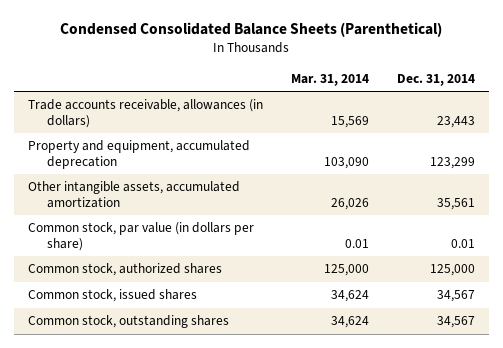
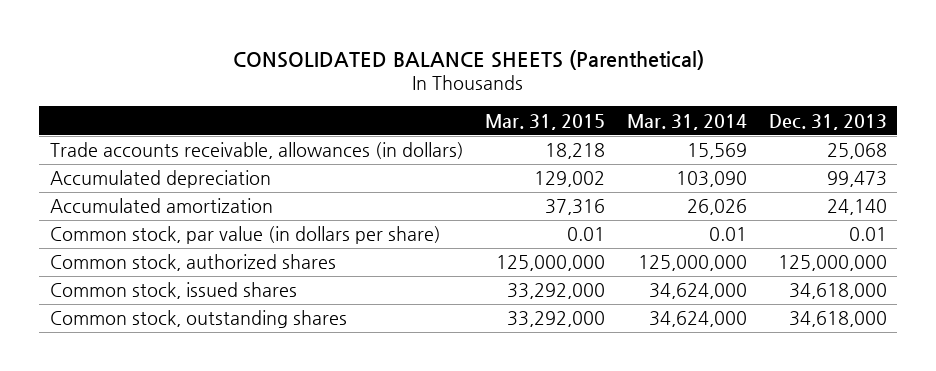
[60,22,443,38] Condensed Consolidated Balance Sheets (Parenthetical) -> [233,49,705,70] CONSOLIDATED BALANCE SHEETS (Parenthetical)
[396,73,475,86] Dec. 31, 2014 -> none
none -> [485,113,606,130] Mar. 31, 2015
none -> [768,113,887,130] Dec. 31, 2013
[27,140,250,169] Property and equipment, accumulated deprecation -> [49,170,271,189] Accumulated depreciation
[27,181,240,208] Other intangible assets, accumulated amortization -> [49,198,273,214] Accumulated amortization
[323,264,369,277] 125,000 -> [637,255,747,272] 125,000,000
[330,290,369,303] 34,624 -> [648,283,747,300] 34,624,000
[330,316,369,329] 34,624 -> [648,311,747,328] 34,624,000

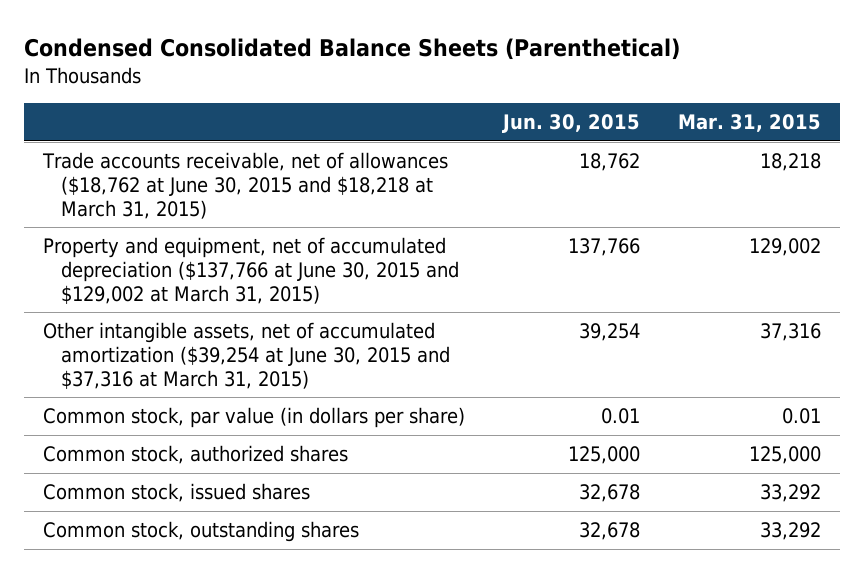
[233,49,705,70] CONSOLIDATED BALANCE SHEETS (Parenthetical) -> [24,37,681,60] Condensed Consolidated Balance Sheets (Parenthetical)
[626,113,747,130] Mar. 31, 2014 -> none
[768,113,887,130] Dec. 31, 2013 -> none
none -> [502,114,641,134] Jun. 30, 2015
[49,142,464,160] Trade accounts receivable, allowances (in dollars) -> [42,152,449,219] Trade accounts receivable, net of allowances ($18,762 at June 30, 2015 and $18,218 at March 31, 2015)
[49,170,271,189] Accumulated depreciation -> [43,237,460,304] Property and equipment, net of accumulated depreciation ($137,766 at June 30, 2015 and $129,002 at March 31, 2015)
[49,198,273,214] Accumulated amortization -> [43,322,451,389] Other intangible assets, net of accumulated amortization ($39,254 at June 30, 2015 and $37,316 at March 31, 2015)
[496,255,606,272] 125,000,000 -> [749,446,822,465] 125,000
[507,283,606,300] 33,292,000 -> [760,484,822,503] 33,292
[507,311,606,328] 33,292,000 -> [760,522,822,541] 33,292

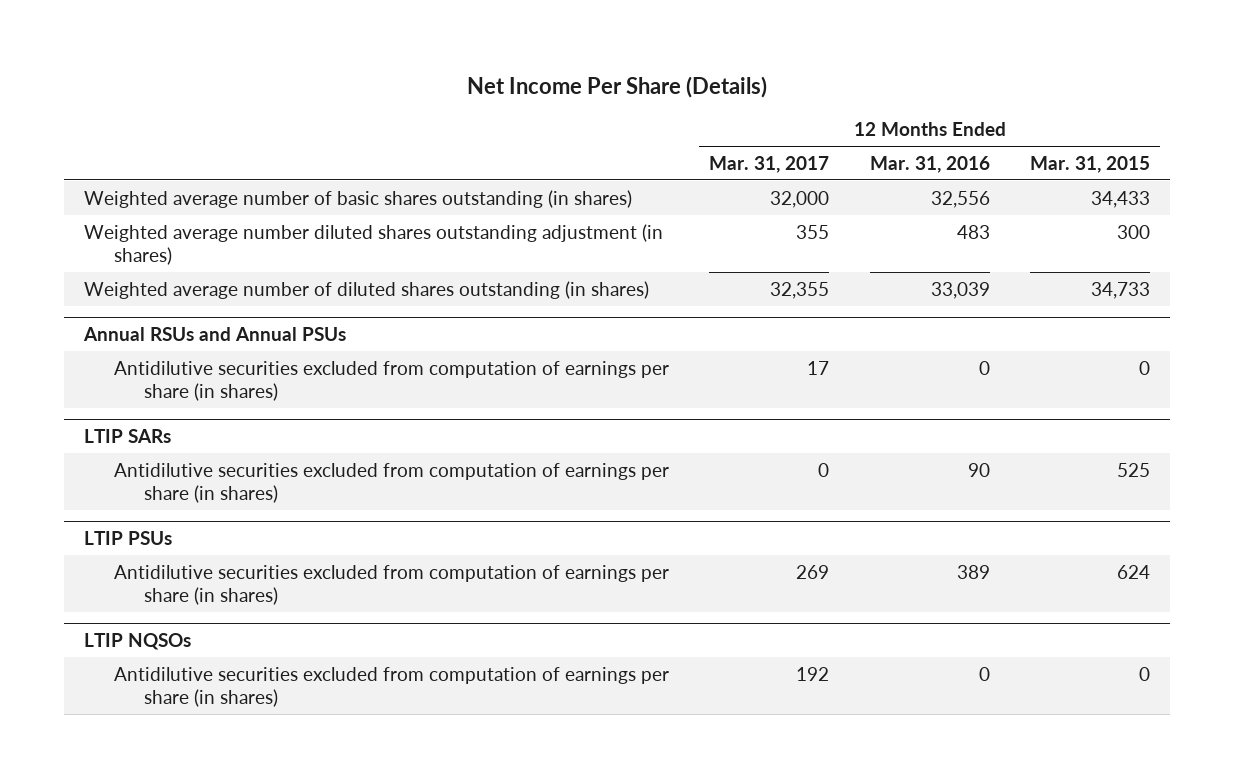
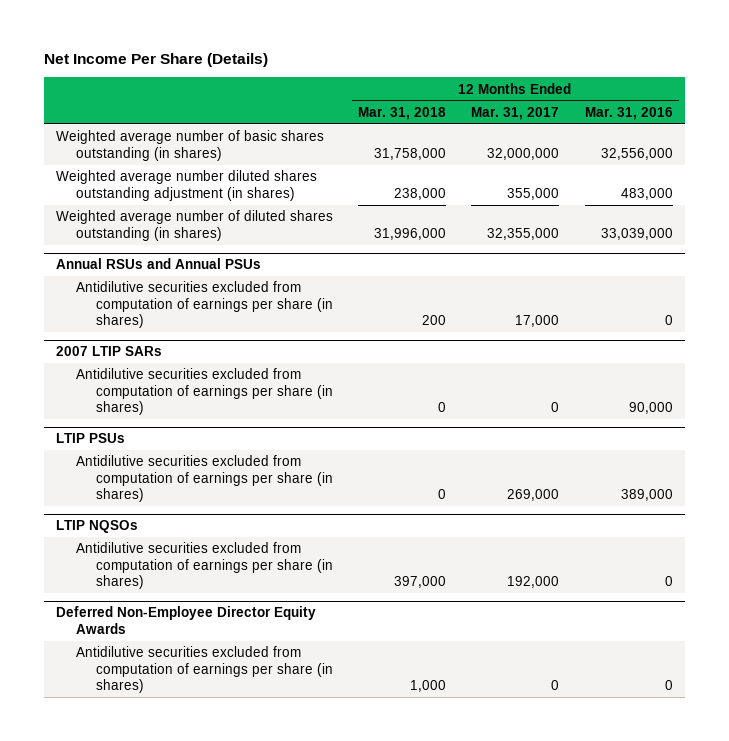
[1029,155,1150,173] Mar. 31, 2015 -> none
none -> [358,106,447,120] Mar. 31, 2018
[770,190,830,208] 32,000 -> [487,147,560,160] 32,000,000
[930,190,990,208] 32,556 -> [600,147,673,160] 32,556,000
[796,224,830,239] 355 -> [507,187,560,200] 355,000
[956,224,990,239] 483 -> [620,187,673,200] 483,000
[770,281,830,299] 32,355 -> [487,227,560,240] 32,355,000
[930,281,990,299] 33,039 -> [600,227,673,240] 33,039,000
[807,360,830,375] 17 -> [515,315,560,328] 17,000
[84,429,172,444] LTIP SARs -> [56,346,163,357] 2007 LTIP SARs
[967,462,990,477] 90 -> [628,402,673,415] 90,000
[796,564,830,579] 269 -> [507,489,560,502] 269,000
[956,564,990,579] 389 -> [620,489,673,502] 389,000
[796,666,830,681] 192 -> [507,576,560,589] 192,000
none -> [56,606,317,635] Deferred Non-Employee Director Equity Awards
none -> [76,646,334,694] Antidilutive securities excluded from computation of earnings per share (in shares)

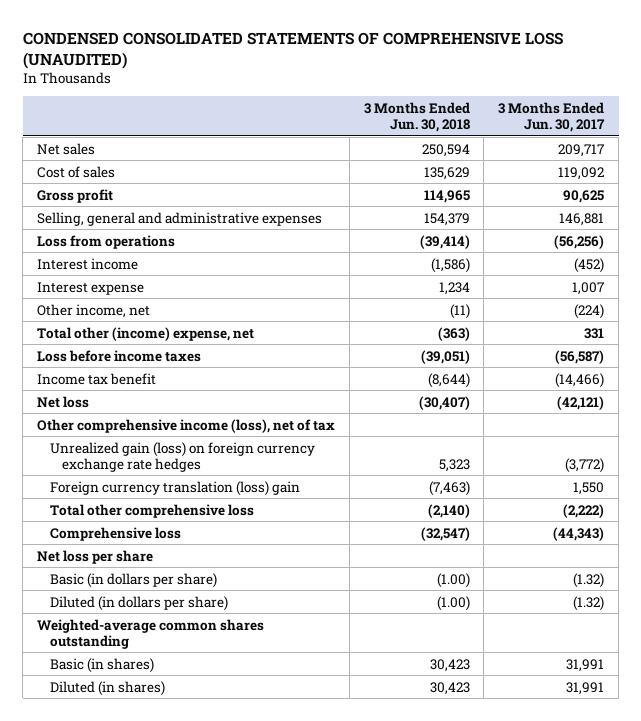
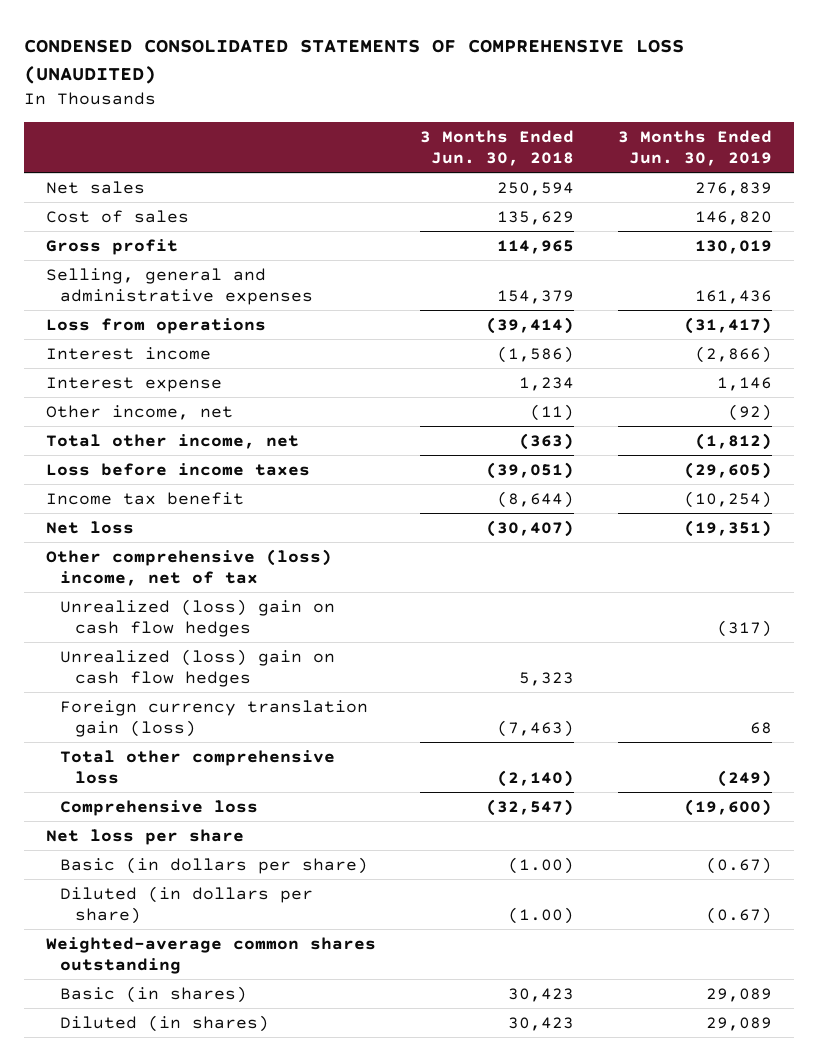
[498,101,606,132] 3 Months Ended Jun. 30, 2017 -> none
none -> [617,129,772,167] 3 Months Ended Jun. 30, 2019
[37,326,255,341] Total other (income) expense, net -> [45,433,299,449] Total other income, net
[37,418,336,433] Other comprehensive income (loss), net of tax -> [45,548,332,587] Other comprehensive (loss) income, net of tax
none -> [60,598,336,638] Unrealized (loss) gain on cash flow hedges
[49,441,315,472] Unrealized gain (loss) on foreign currency exchange rate hedges -> [60,648,336,688] Unrealized (loss) gain on cash flow hedges
[49,480,300,496] Foreign currency translation (loss) gain -> [60,699,369,738] Foreign currency translation gain (loss)

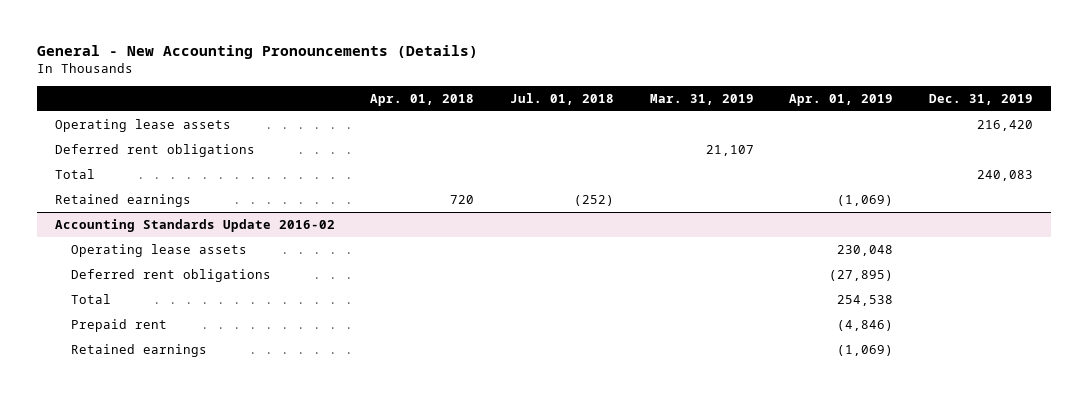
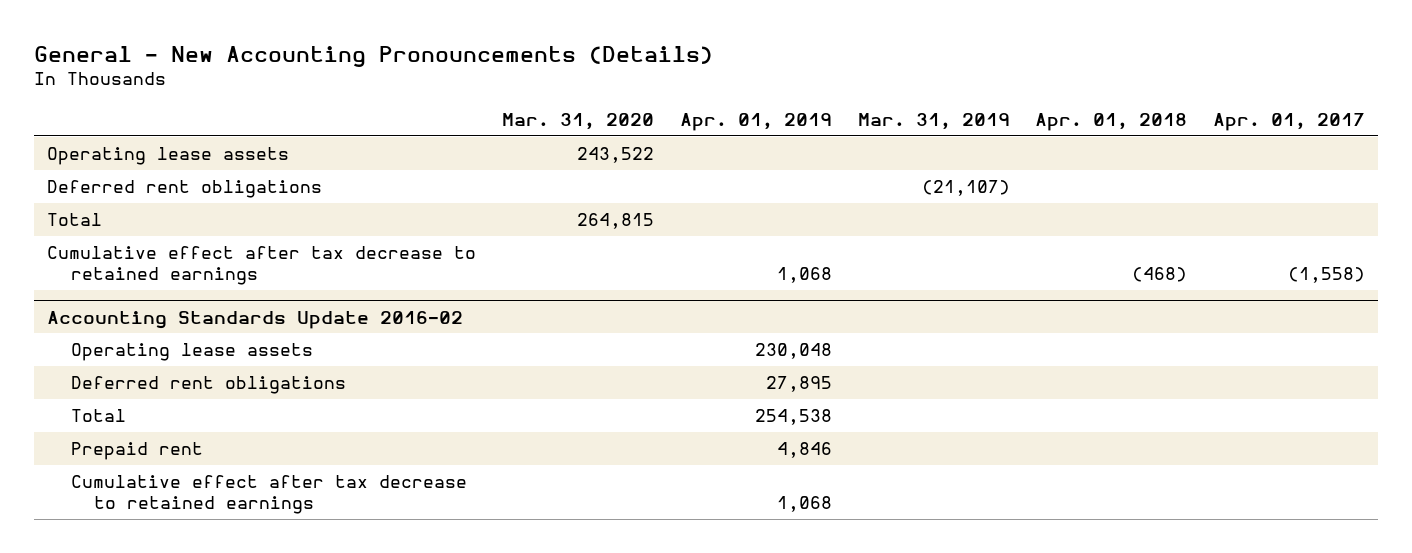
[509,92,614,105] Jul. 01, 2018 -> none
[928,93,1033,105] Dec. 31, 2019 -> none
none -> [501,113,654,131] Mar. 31, 2020
none -> [1213,113,1366,132] Apr. 01, 2017
[705,145,754,157] 21,107 -> [921,180,1010,197] (21,107)
[54,194,191,208] Retained earnings -> [47,246,477,286] Cumulative effect after tax decrease to retained earnings
[450,195,475,205] 720 -> [1132,267,1188,283] (468)
[837,195,894,207] (1,069) -> [776,267,832,284] 1,068
[829,270,894,282] (27,895) -> [765,376,832,393] 27,895
[837,320,894,332] (4,846) -> [776,442,832,459] 4,846
[71,344,208,358] Retained earnings -> [70,475,467,515] Cumulative effect after tax decrease to retained earnings
[837,345,894,357] (1,069) -> [776,496,832,513] 1,068

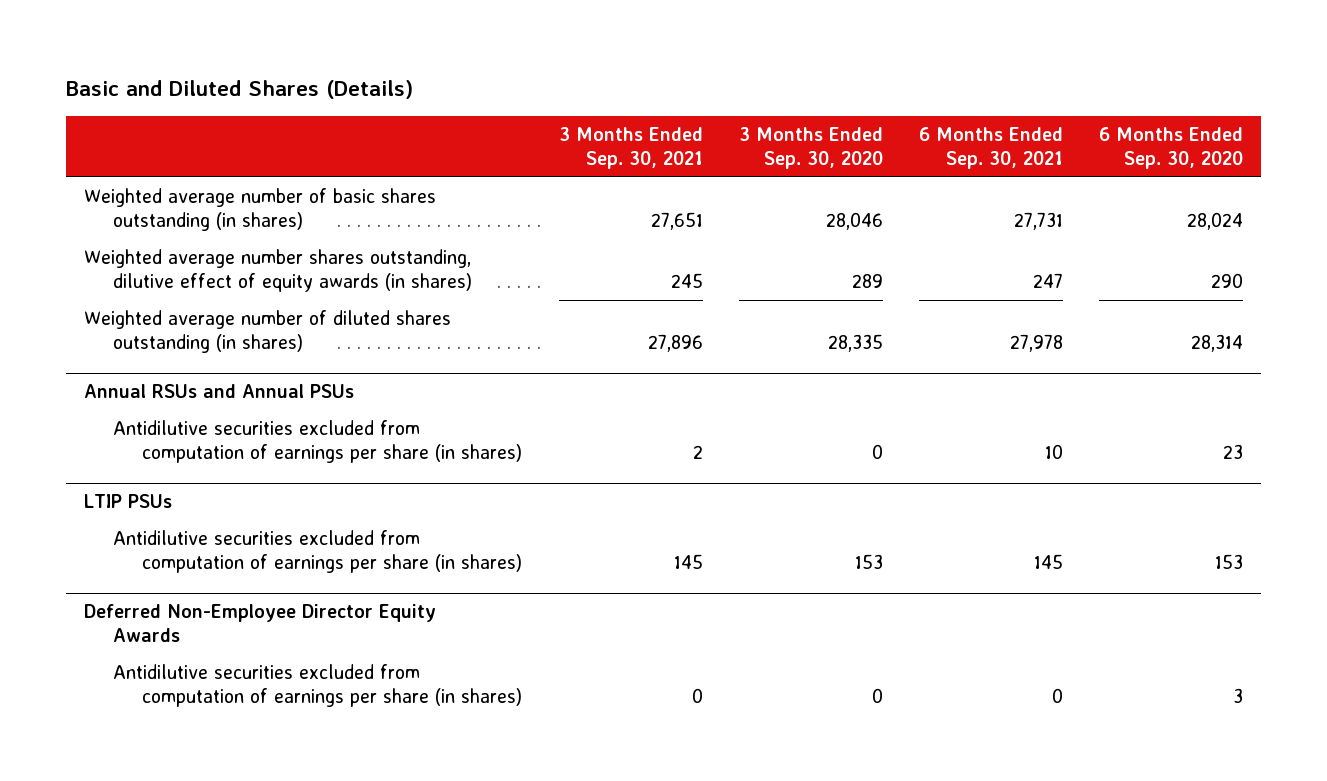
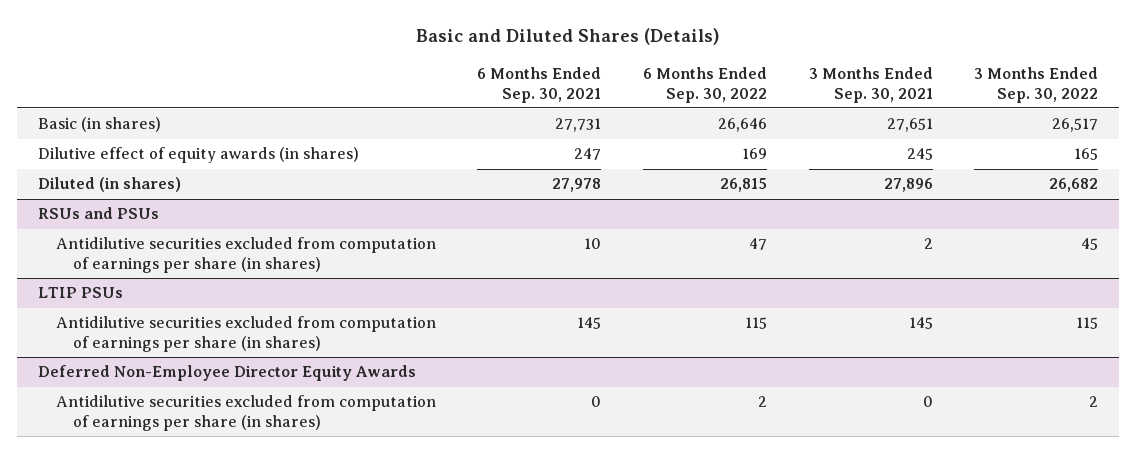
[738,127,883,170] 3 Months Ended Sep. 30, 2020 -> none
[1099,127,1244,170] 6 Months Ended Sep. 30, 2020 -> none
none -> [642,66,767,103] 6 Months Ended Sep. 30, 2022
none -> [974,66,1099,103] 3 Months Ended Sep. 30, 2022
[83,187,436,232] Weighted average number of basic shares outstanding (in shares) -> [38,117,162,133] Basic (in shares)
[83,248,473,293] Weighted average number shares outstanding, dilutive effect of equity awards (in shares) -> [38,147,360,164] Dilutive effect of equity awards (in shares)
[83,309,451,354] Weighted average number of diluted shares outstanding (in shares) -> [38,177,182,193] Diluted (in shares)
[83,384,354,399] Annual RSUs and Annual PSUs -> [38,207,160,220] RSUs and PSUs

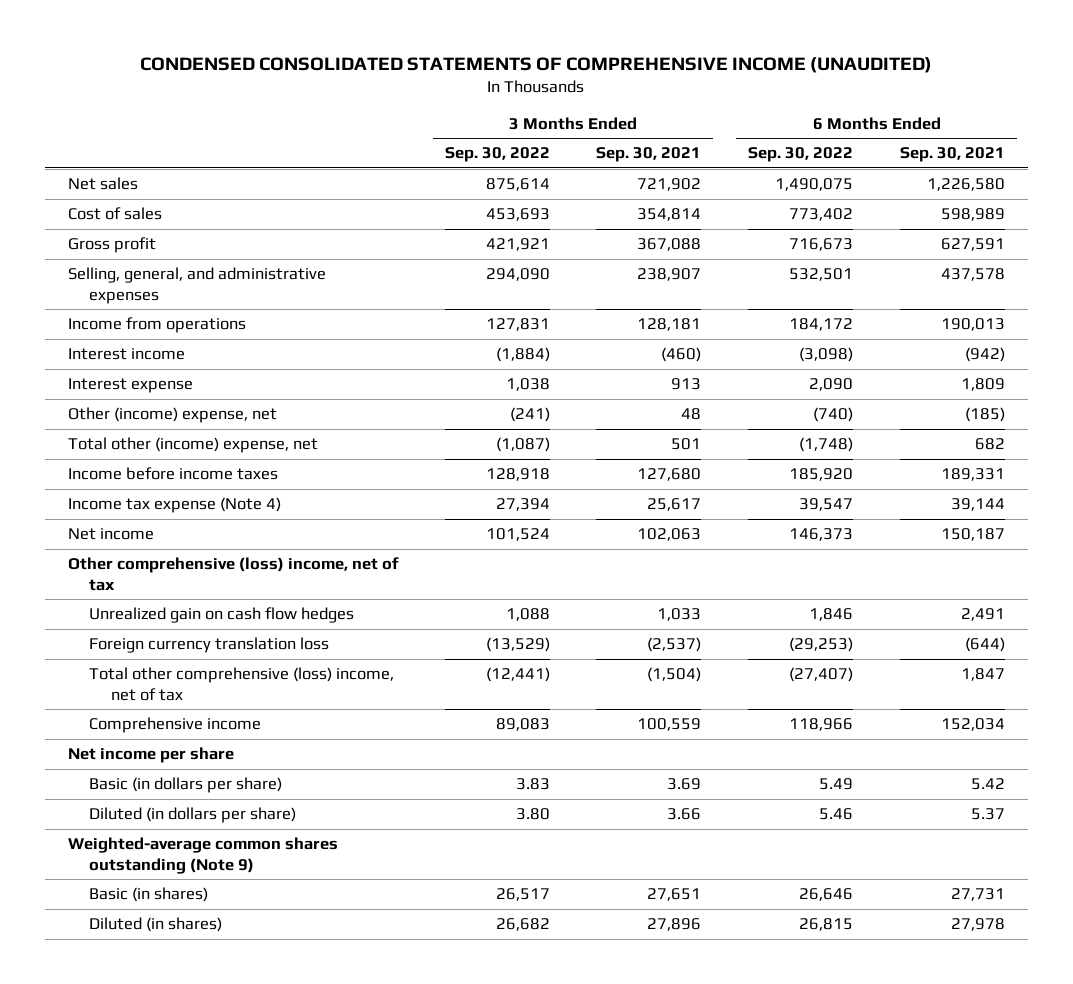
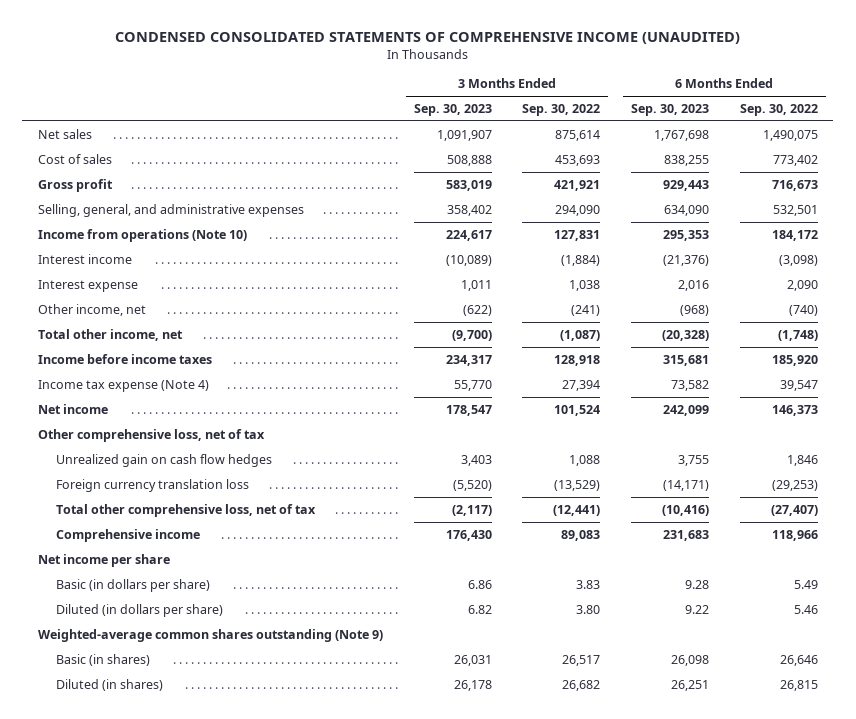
[596,147,702,163] Sep. 30, 2021 -> none
[899,147,1005,163] Sep. 30, 2021 -> none
none -> [413,103,492,116] Sep. 30, 2023
none -> [631,103,710,116] Sep. 30, 2023
[68,317,247,334] Income from operations -> [37,228,247,242] Income from operations (Note 10)
[68,407,278,424] Other (income) expense, net -> [37,303,146,316] Other income, net
[68,437,319,454] Total other (income) expense, net -> [37,328,183,341] Total other income, net
[68,557,400,591] Other comprehensive (loss) income, net of tax -> [37,428,265,442] Other comprehensive loss, net of tax
[89,667,395,701] Total other comprehensive (loss) income, net of tax -> [55,503,316,517] Total other comprehensive loss, net of tax

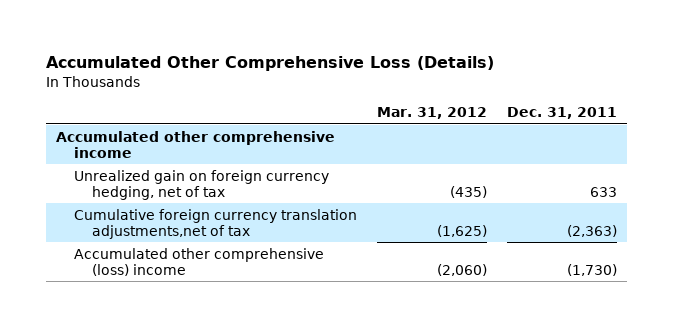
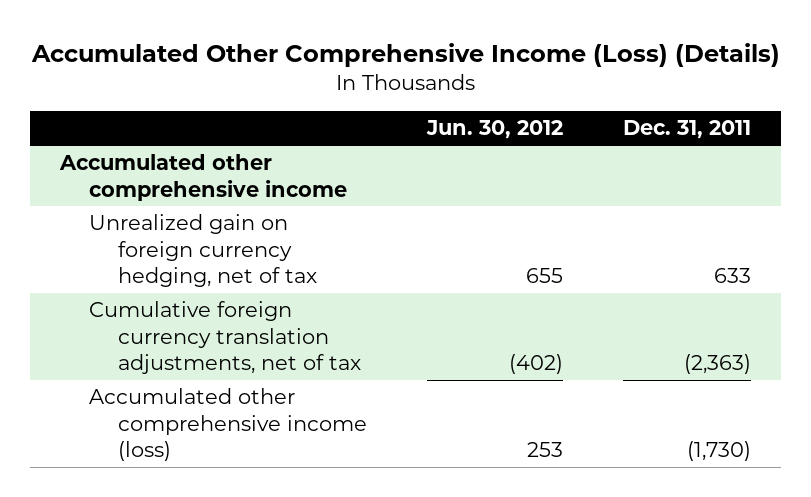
[46,55,495,71] Accumulated Other Comprehensive Loss (Details) -> [30,43,780,68] Accumulated Other Comprehensive Income (Loss) (Details)
[377,107,488,120] Mar. 31, 2012 -> none
none -> [425,120,563,140] Jun. 30, 2012
[73,208,357,239] Cumulative foreign currency translation adjustments,net of tax -> [88,301,361,374] Cumulative foreign currency translation adjustments, net of tax
[73,247,324,276] Accumulated other comprehensive (loss) income -> [88,388,367,461] Accumulated other comprehensive income (loss)

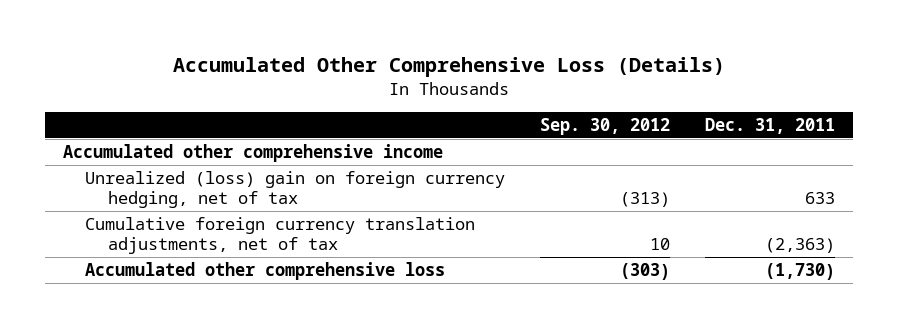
[30,43,780,68] Accumulated Other Comprehensive Income (Loss) (Details) -> [172,56,725,77] Accumulated Other Comprehensive Loss (Details)
[425,120,563,140] Jun. 30, 2012 -> none
none -> [540,118,671,136] Sep. 30, 2012
[88,214,317,287] Unrealized gain on foreign currency hedging, net of tax -> [85,171,506,209] Unrealized (loss) gain on foreign currency hedging, net of tax
[88,388,367,461] Accumulated other comprehensive income (loss) -> [85,262,446,281] Accumulated other comprehensive loss

